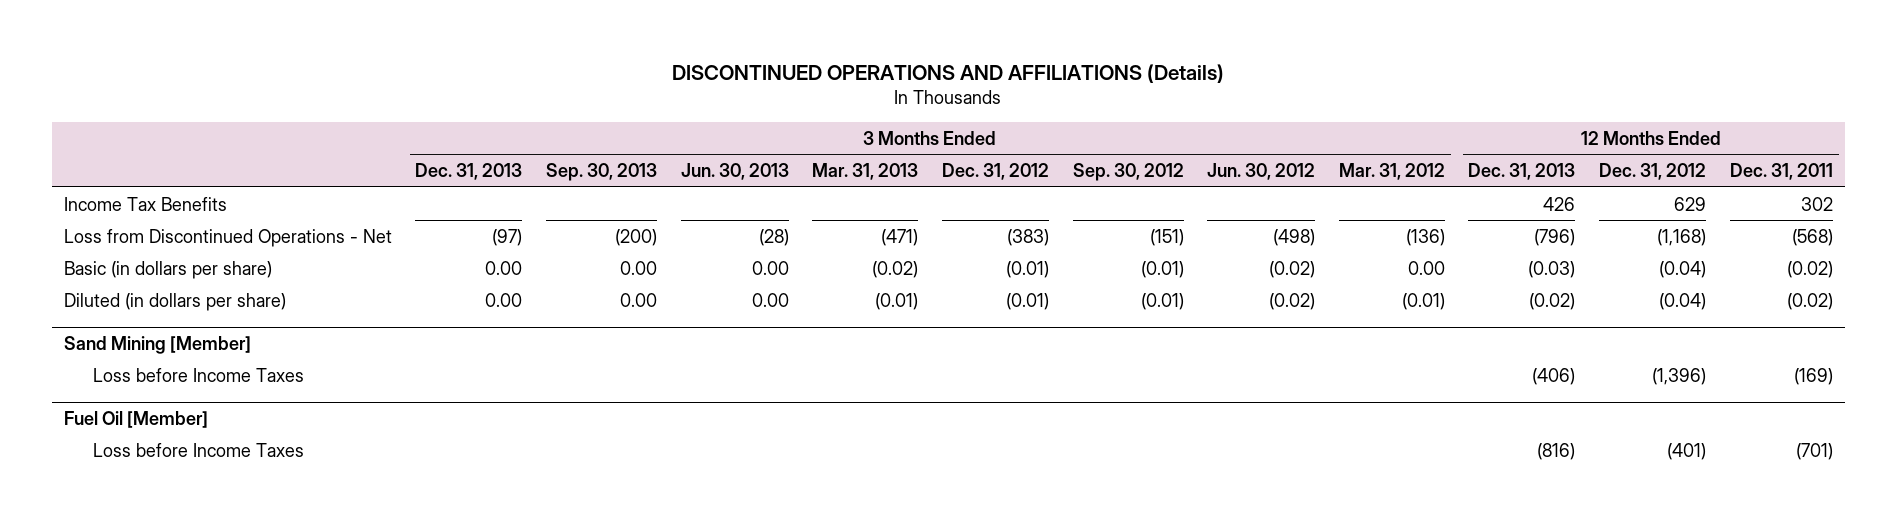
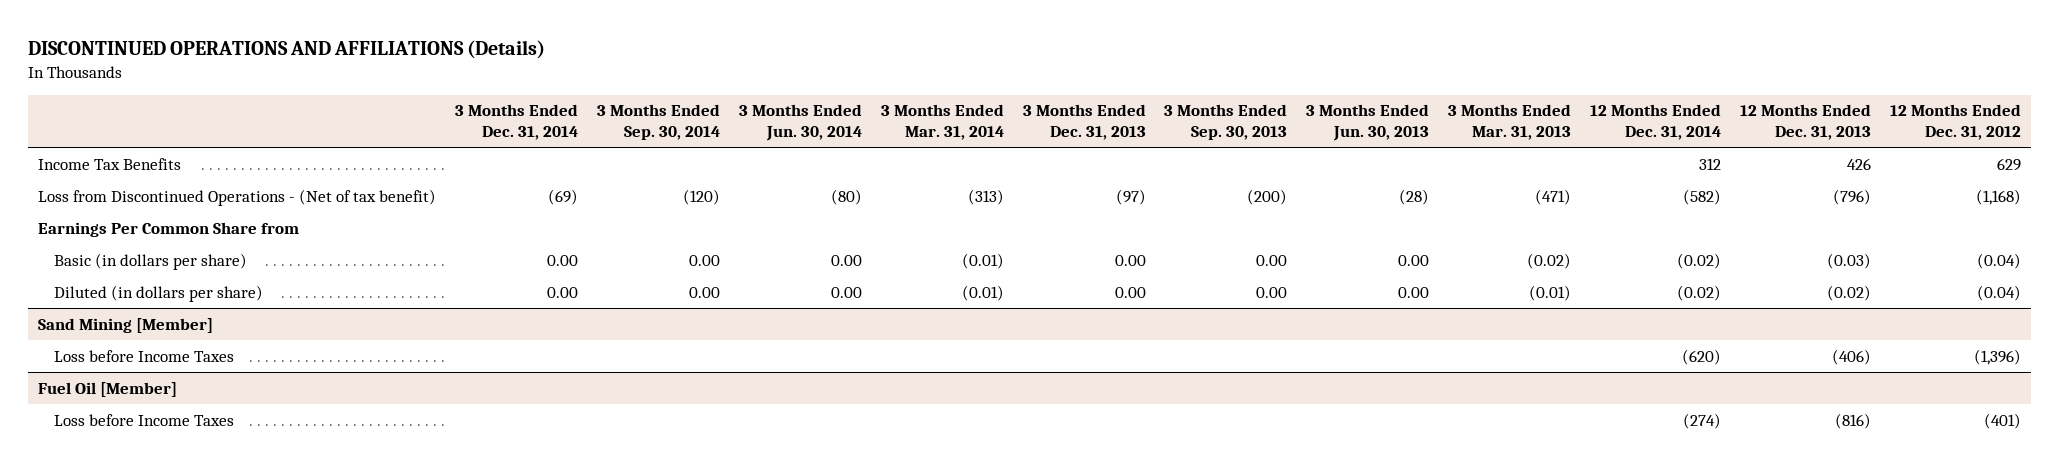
[941,163,1049,181] Dec. 31, 2012 -> none
[1072,163,1184,182] Sep. 30, 2012 -> none
[1207,163,1316,181] Jun. 30, 2012 -> none
[1338,163,1445,181] Mar. 31, 2012 -> none
[1729,163,1833,181] Dec. 31, 2011 -> none
none -> [454,104,578,140] 3 Months Ended Dec. 31, 2014
none -> [596,104,720,140] 3 Months Ended Sep. 30, 2014
none -> [738,104,862,141] 3 Months Ended Jun. 30, 2014
none -> [880,104,1004,140] 3 Months Ended Mar. 31, 2014
none -> [1590,104,1722,140] 12 Months Ended Dec. 31, 2014
[63,228,392,247] Loss from Discontinued Operations - Net -> [37,188,436,206] Loss from Discontinued Operations - (Net of tax benefit)
none -> [37,221,299,237] Earnings Per Common Share from

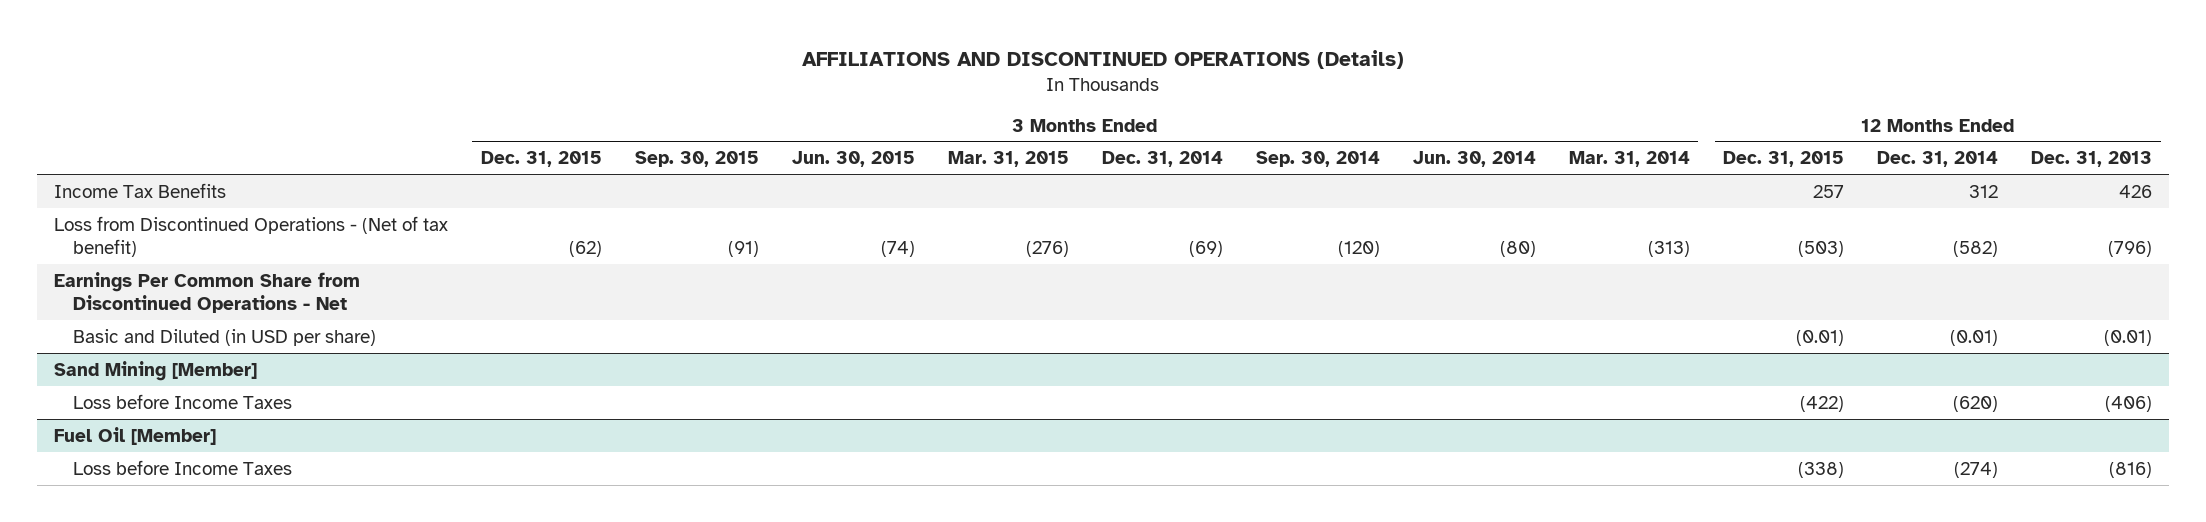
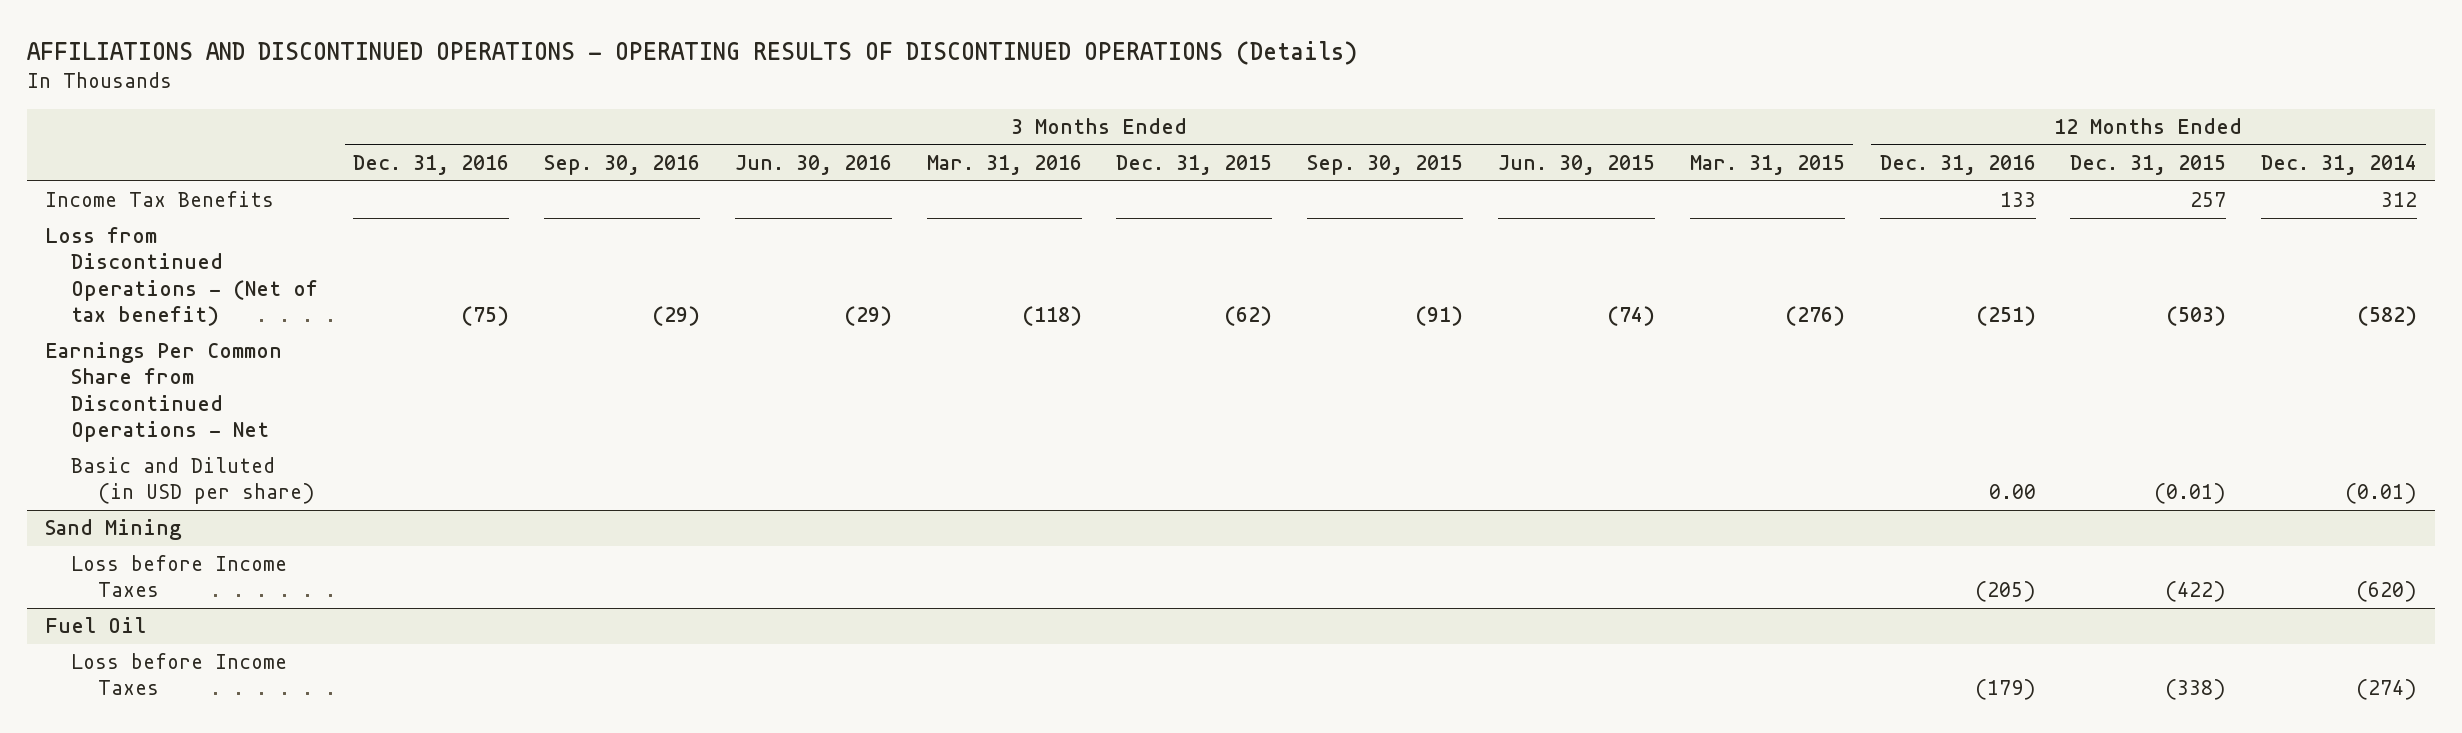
[801,49,1404,69] AFFILIATIONS AND DISCONTINUED OPERATIONS (Details) -> [27,40,1358,65] AFFILIATIONS AND DISCONTINUED OPERATIONS - OPERATING RESULTS OF DISCONTINUED OPERATIONS (Details)
[1101,151,1223,168] Dec. 31, 2014 -> none
[1255,151,1380,168] Sep. 30, 2014 -> none
[1413,151,1537,168] Jun. 30, 2014 -> none
[1569,151,1691,168] Mar. 31, 2014 -> none
[2031,151,2153,168] Dec. 31, 2013 -> none
none -> [353,155,510,176] Dec. 31, 2016
none -> [544,155,701,176] Sep. 30, 2016
none -> [734,155,892,176] Jun. 30, 2016
none -> [926,155,1082,176] Mar. 31, 2016
none -> [1879,155,2036,176] Dec. 31, 2016
[53,360,257,381] Sand Mining [Member] -> [44,519,182,541] Sand Mining
[53,426,216,445] Fuel Oil [Member] -> [44,617,146,634] Fuel Oil

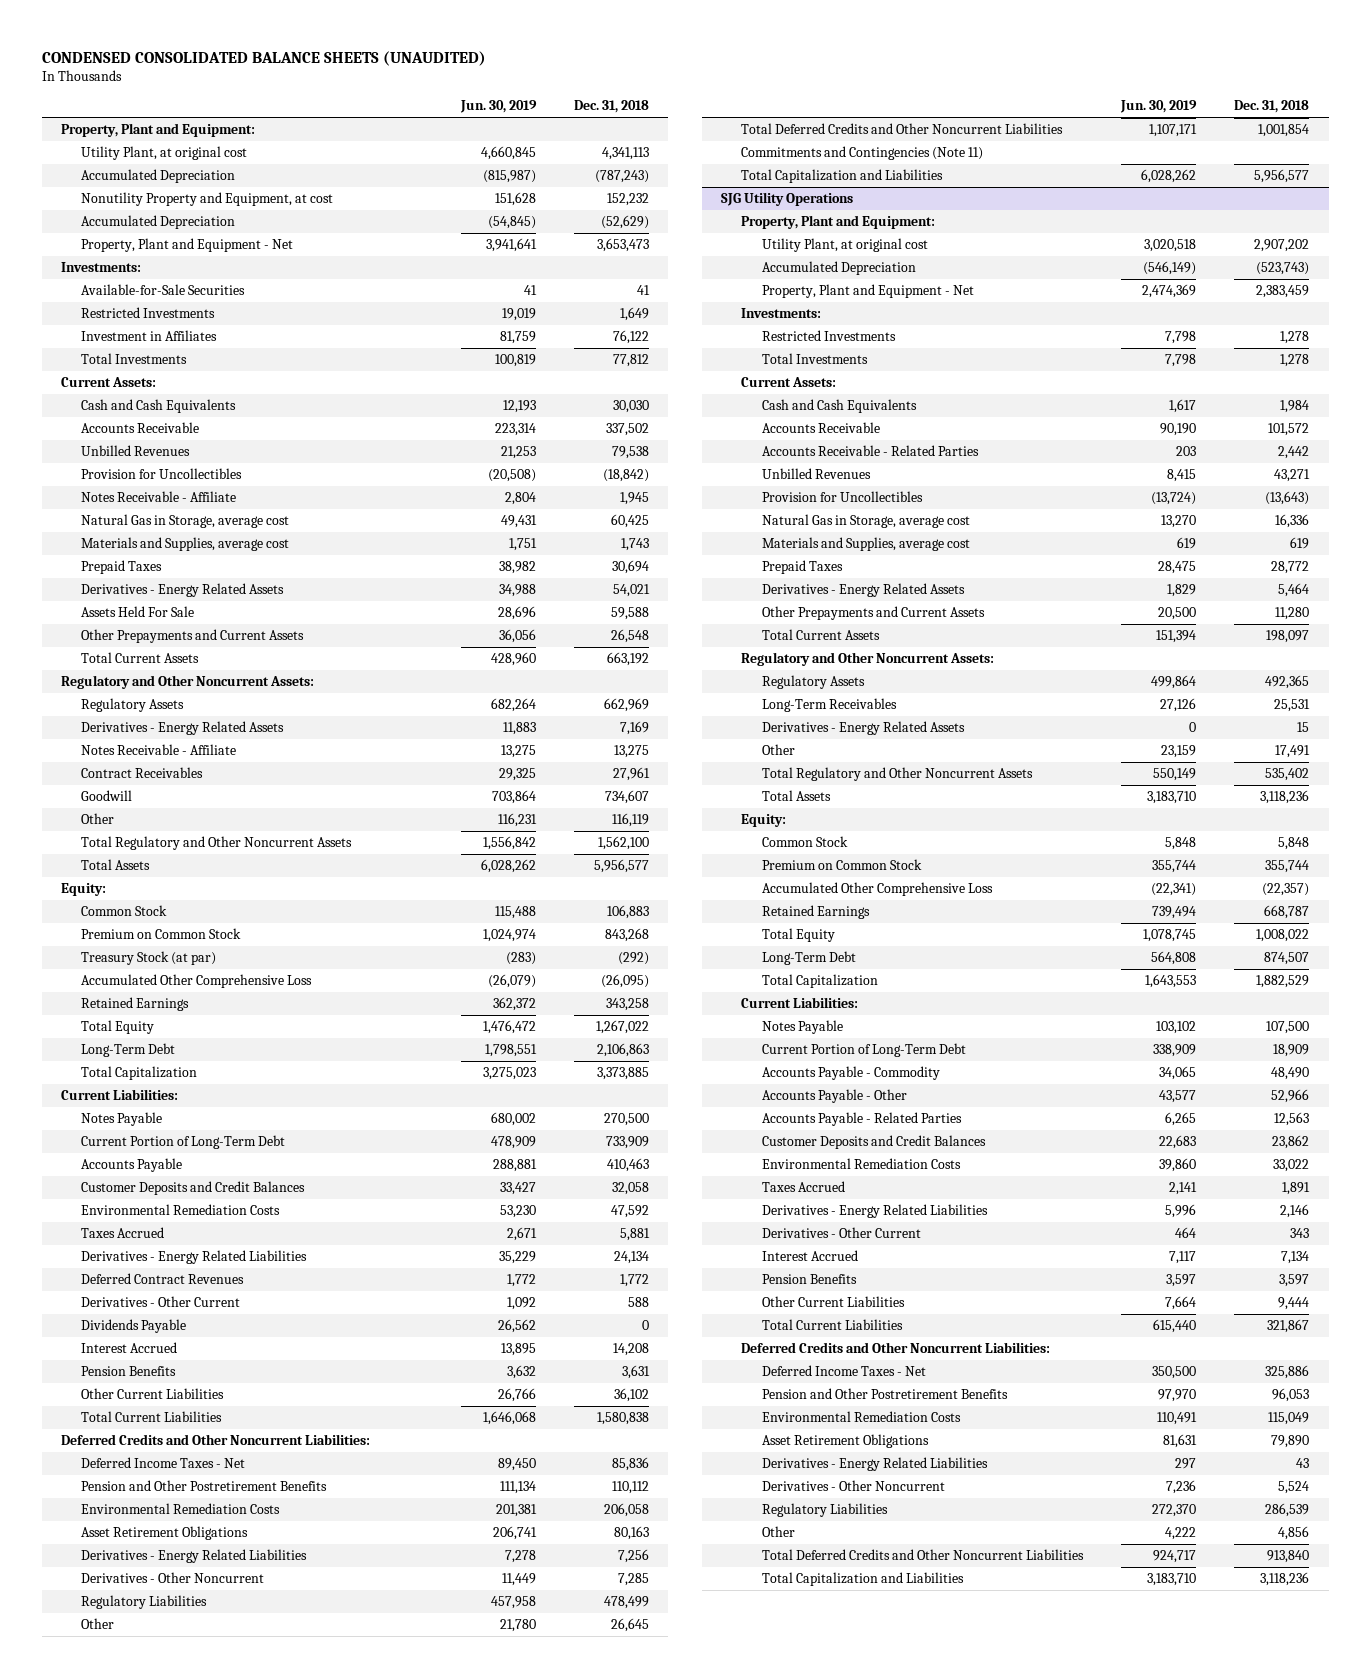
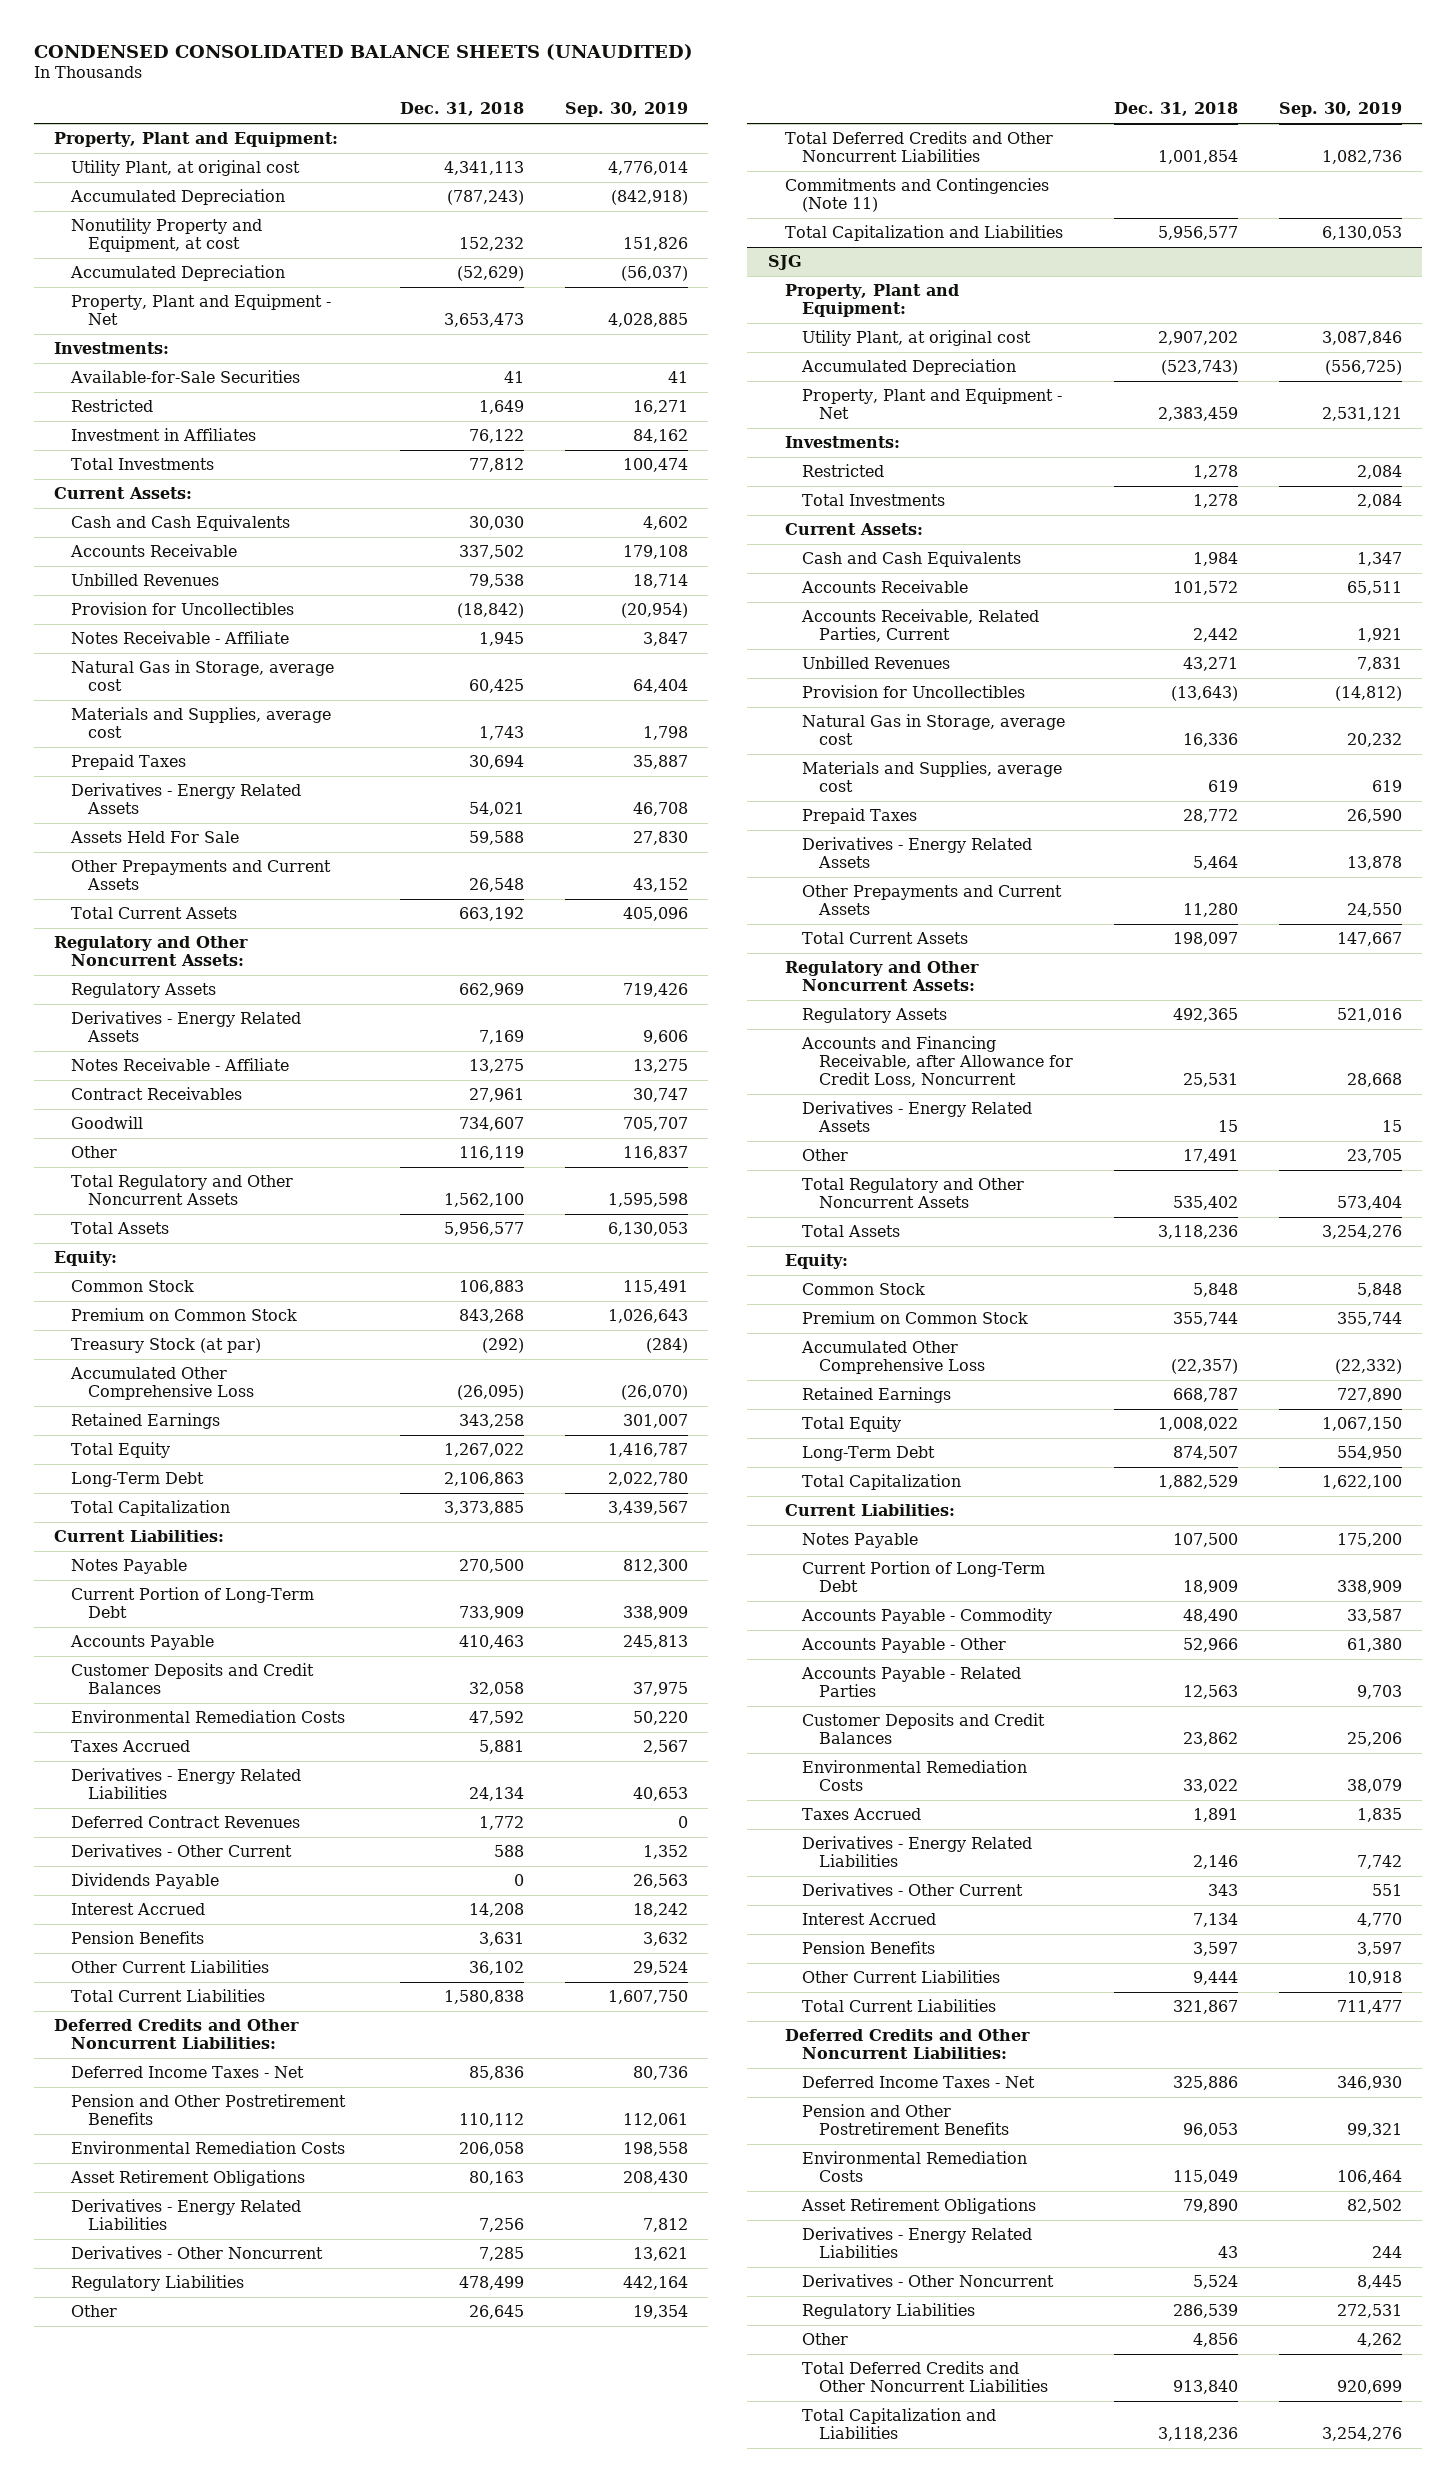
[459,100,537,114] Jun. 30, 2019 -> none
none -> [565,102,689,118] Sep. 30, 2019
[81,307,216,319] Restricted Investments -> [71,399,154,413] Restricted
[721,192,854,207] SJG Utility Operations -> [767,255,802,271] SJG
[761,330,896,342] Restricted Investments -> [801,464,884,478] Restricted
[761,445,979,457] Accounts Receivable - Related Parties -> [800,609,1039,643] Accounts Receivable, Related Parties, Current
[761,698,897,713] Long-Term Receivables -> [800,1036,1073,1087] Accounts and Financing Receivable, after Allowance for Credit Loss, Noncurrent

